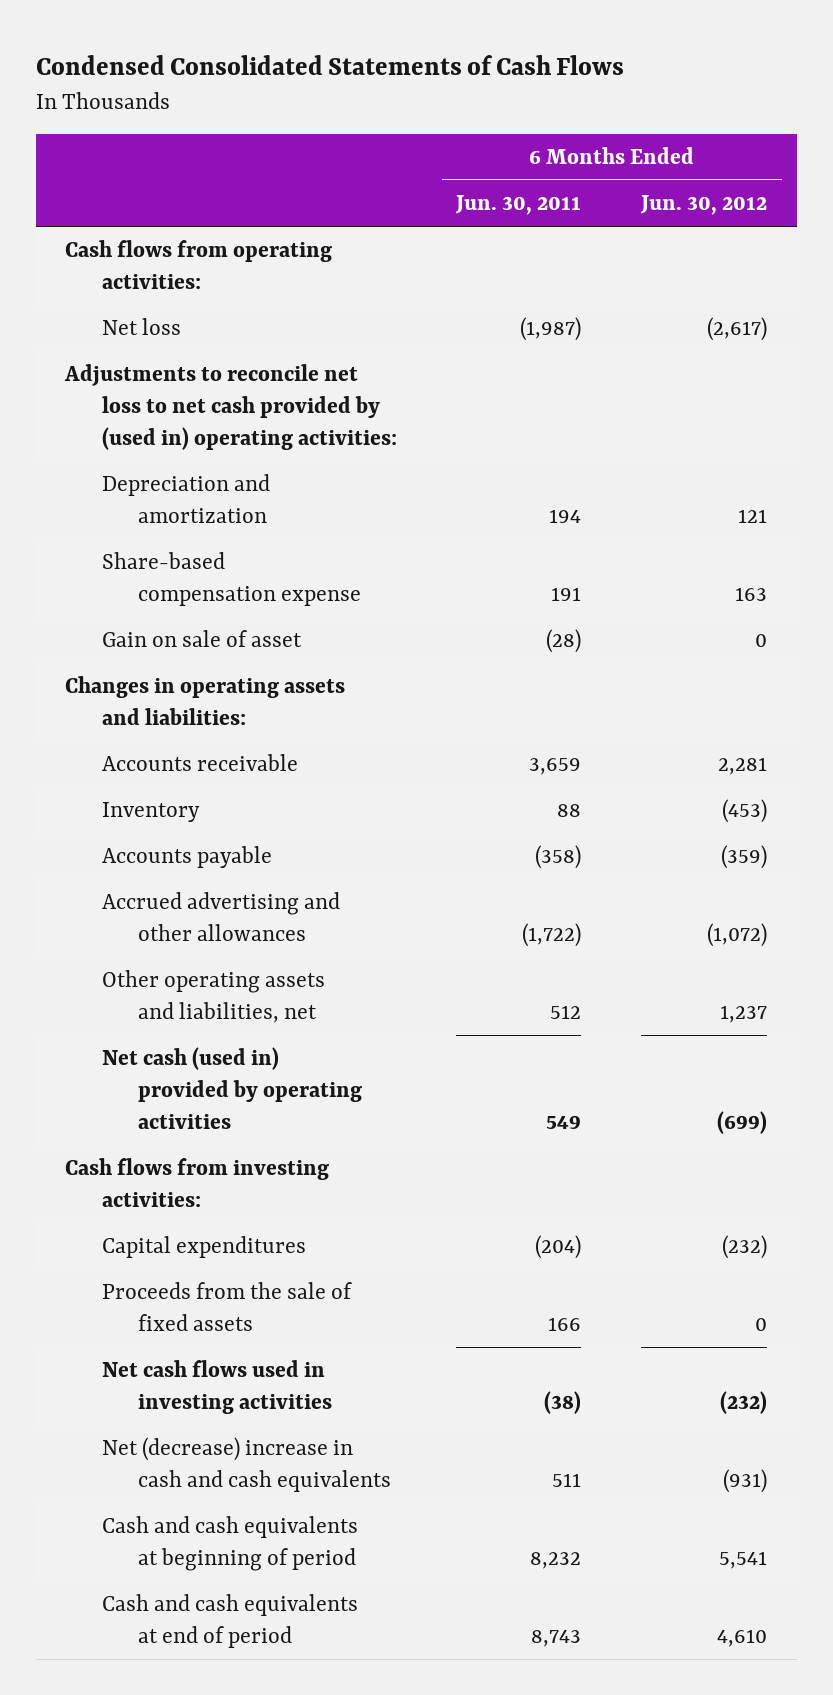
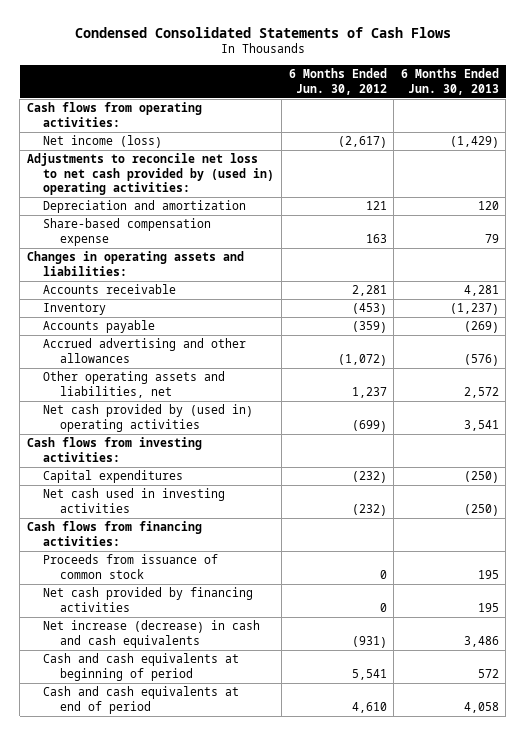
[455,195,582,216] Jun. 30, 2011 -> none
none -> [400,68,499,95] 6 Months Ended Jun. 30, 2013
[101,318,181,336] Net loss -> [43,135,163,149] Net income (loss)
[101,630,302,648] Gain on sale of asset -> none
[101,1047,363,1130] Net cash (used in) provided by operating activities -> [43,404,254,432] Net cash provided by (used in) operating activities
[101,1282,352,1332] Proceeds from the sale of fixed assets -> none
[101,1360,333,1415] Net cash flows used in investing activities -> [43,488,226,513] Net cash used in investing activities
none -> [26,521,202,546] Cash flows from financing activities:
none -> [43,554,219,579] Proceeds from issuance of common stock
none -> [43,587,254,612] Net cash provided by financing activities
[101,1437,392,1493] Net (decrease) increase in cash and cash equivalents -> [43,620,261,648] Net increase (decrease) in cash and cash equivalents

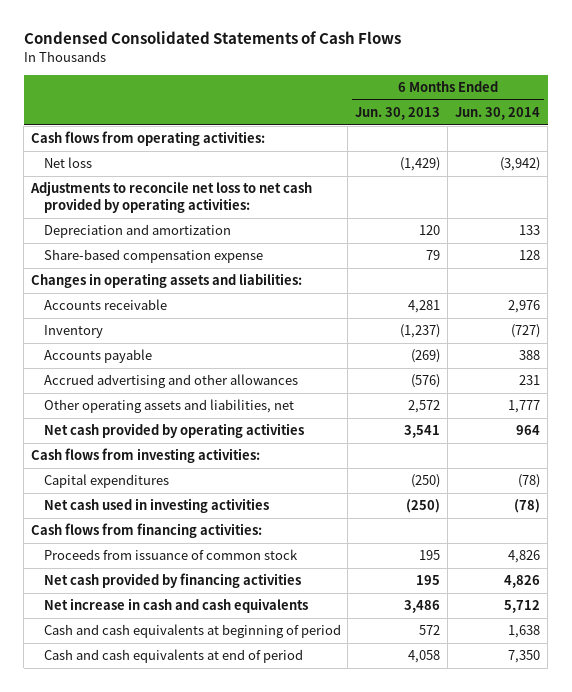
[288,68,387,95] 6 Months Ended Jun. 30, 2012 -> none
none -> [455,106,541,120] Jun. 30, 2014
[43,135,163,149] Net income (loss) -> [43,157,92,169] Net loss
[26,153,275,196] Adjustments to reconcile net loss to net cash provided by (used in) operating activities: -> [30,181,313,214] Adjustments to reconcile net loss to net cash provided by operating activities:
[43,404,254,432] Net cash provided by (used in) operating activities -> [43,423,304,439] Net cash provided by operating activities
[43,620,261,648] Net increase (decrease) in cash and cash equivalents -> [43,598,308,614] Net increase in cash and cash equivalents

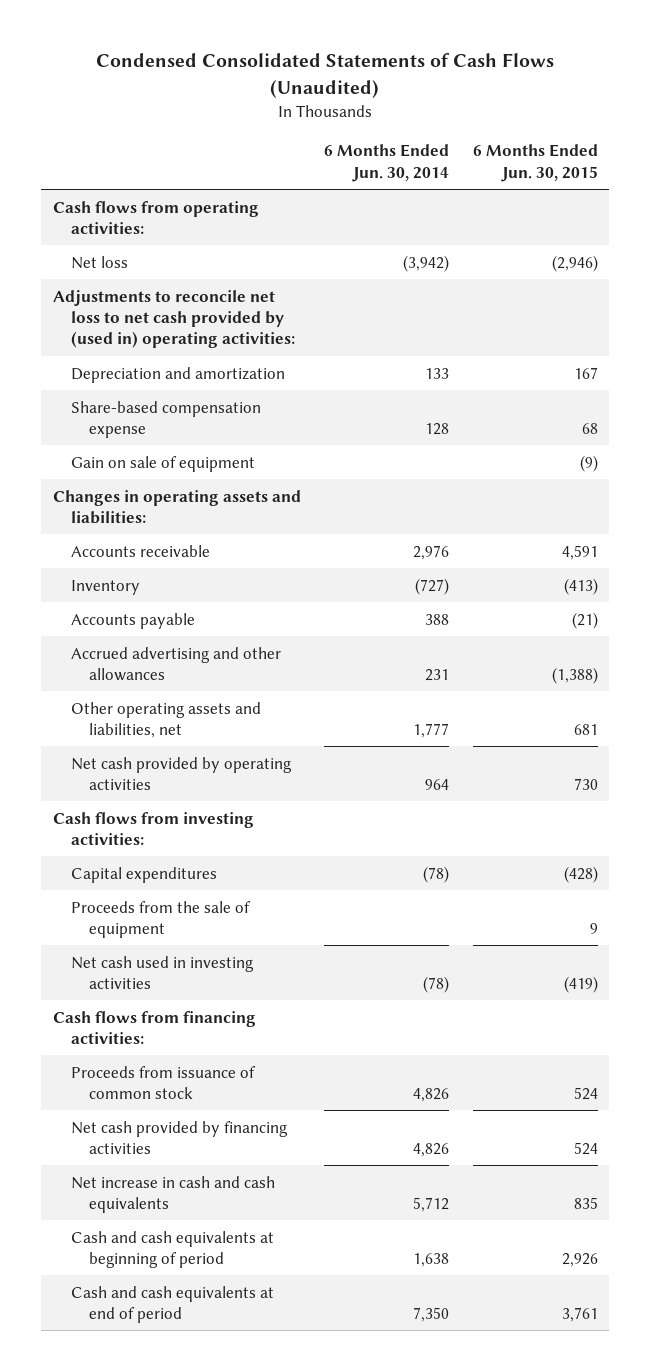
[23,31,401,45] Condensed Consolidated Statements of Cash Flows -> [96,53,555,98] Condensed Consolidated Statements of Cash Flows (Unaudited)
[355,106,441,120] Jun. 30, 2013 -> none
none -> [472,144,598,182] 6 Months Ended Jun. 30, 2015
[30,181,313,214] Adjustments to reconcile net loss to net cash provided by operating activities: -> [52,289,296,349] Adjustments to reconcile net loss to net cash provided by (used in) operating activities:
none -> [71,455,256,472] Gain on sale of equipment
none -> [71,900,252,938] Proceeds from the sale of equipment

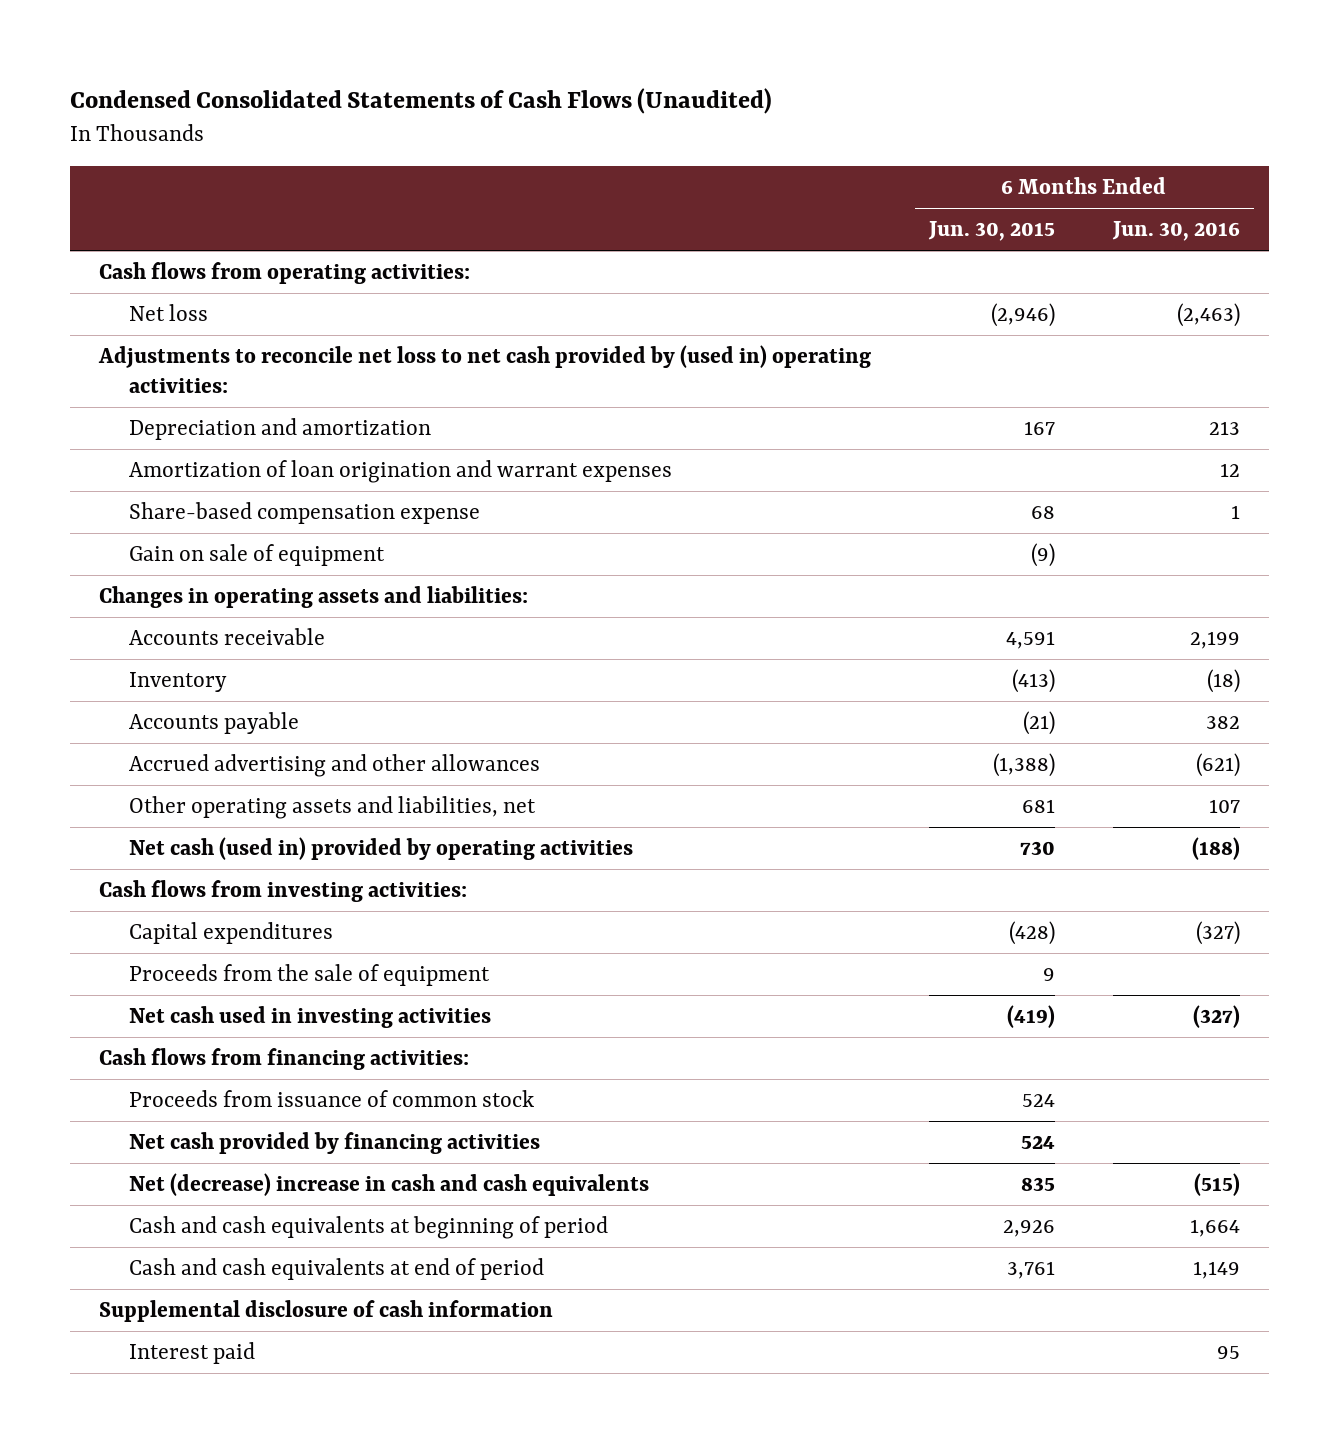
[324,144,450,182] 6 Months Ended Jun. 30, 2014 -> none
none -> [1111,221,1240,242] Jun. 30, 2016
none -> [128,460,672,484] Amortization of loan origination and warrant expenses
[71,756,293,790] Net cash provided by operating activities -> [128,837,633,861] Net cash (used in) provided by operating activities
[71,1175,276,1213] Net increase in cash and cash equivalents -> [128,1173,649,1197] Net (decrease) increase in cash and cash equivalents
none -> [99,1300,554,1323] Supplemental disclosure of cash information
none -> [128,1342,255,1365] Interest paid

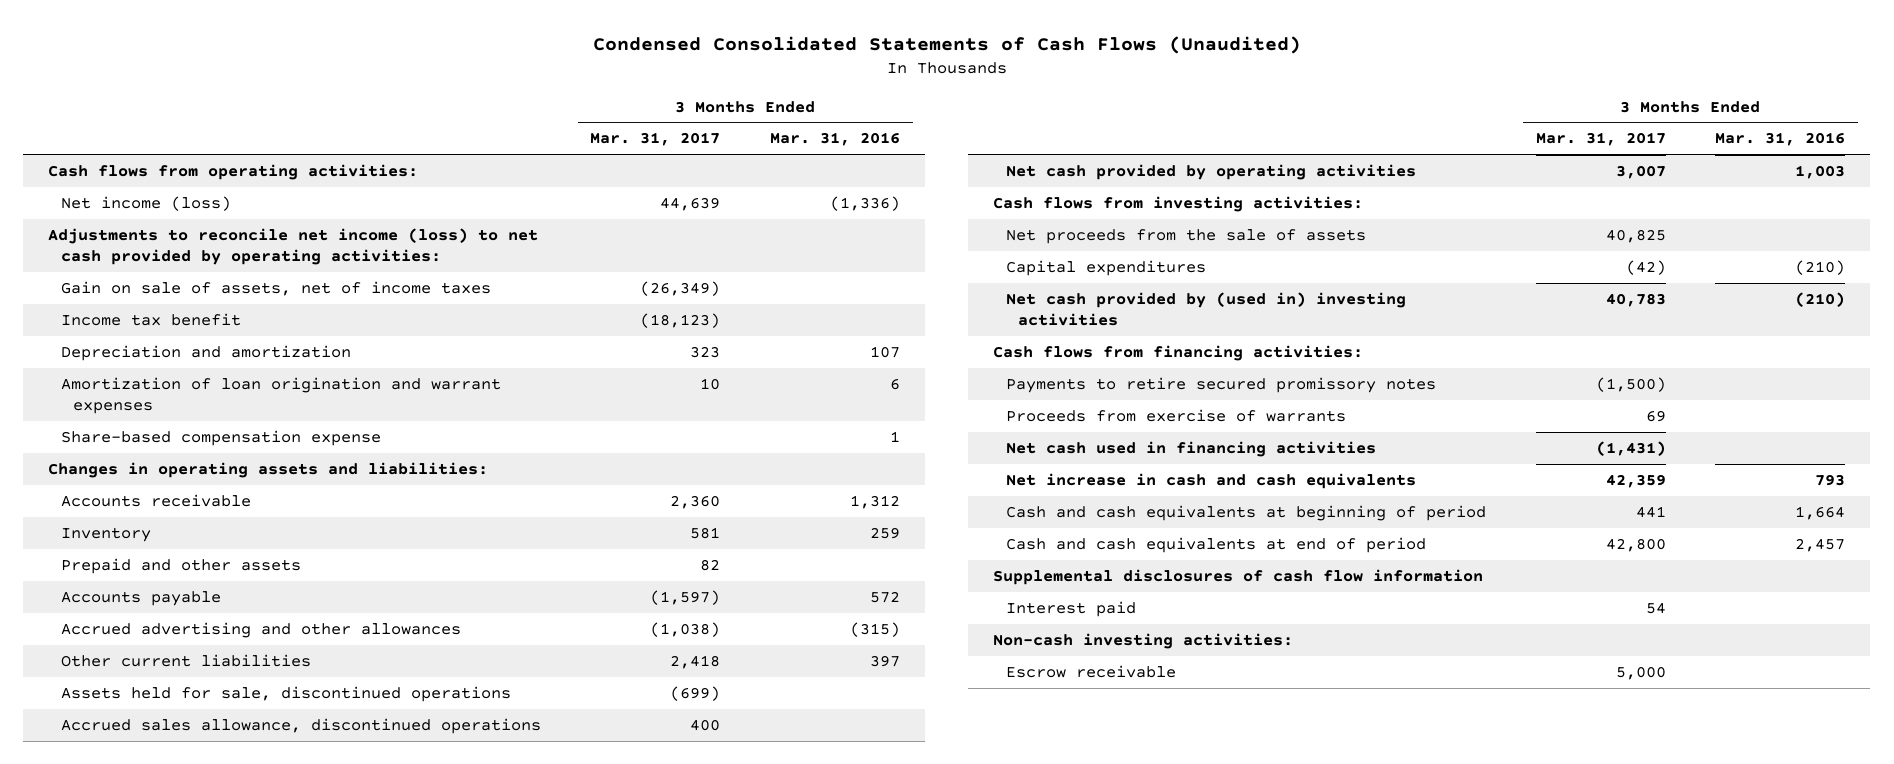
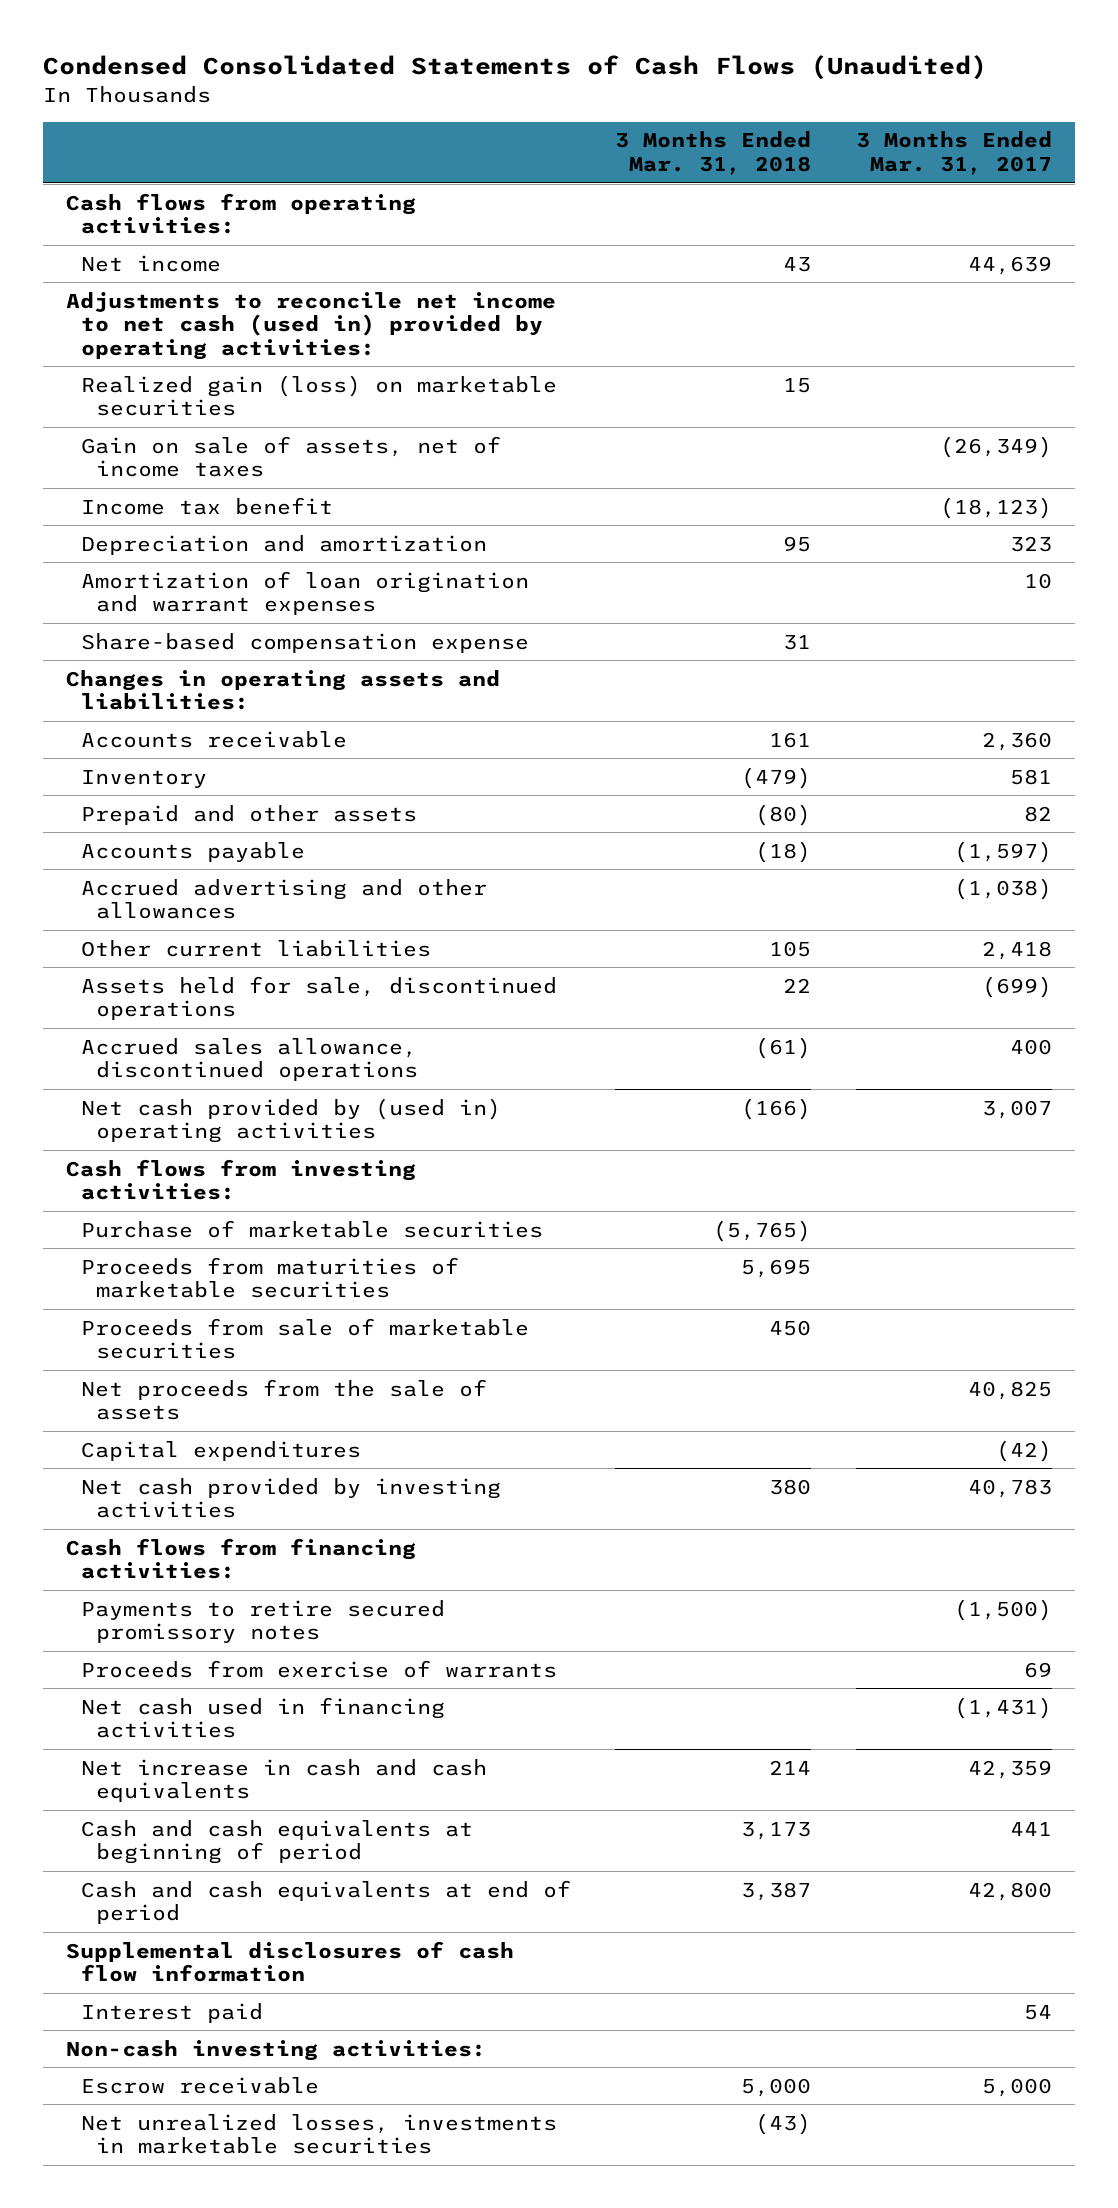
[770,132,901,147] Mar. 31, 2016 -> none
none -> [615,131,812,175] 3 Months Ended Mar. 31, 2018
[60,196,231,212] Net income (loss) -> [80,254,221,272] Net income
[48,228,539,265] Adjustments to reconcile net income (loss) to net cash provided by operating activities: -> [65,291,556,360] Adjustments to reconcile net income to net cash (used in) provided by operating activities:
none -> [80,374,557,417] Realized gain (loss) on marketable securities
[1005,164,1416,181] Net cash provided by operating activities -> [80,1097,501,1144] Net cash provided by (used in) operating activities
none -> [80,1219,543,1238] Purchase of marketable securities
none -> [80,1256,459,1299] Proceeds from maturities of marketable securities
none -> [80,1317,529,1360] Proceeds from sale of marketable securities
[1005,292,1406,326] Net cash provided by (used in) investing activities -> [80,1477,501,1519] Net cash provided by investing activities
none -> [80,2113,557,2155] Net unrealized losses, investments in marketable securities

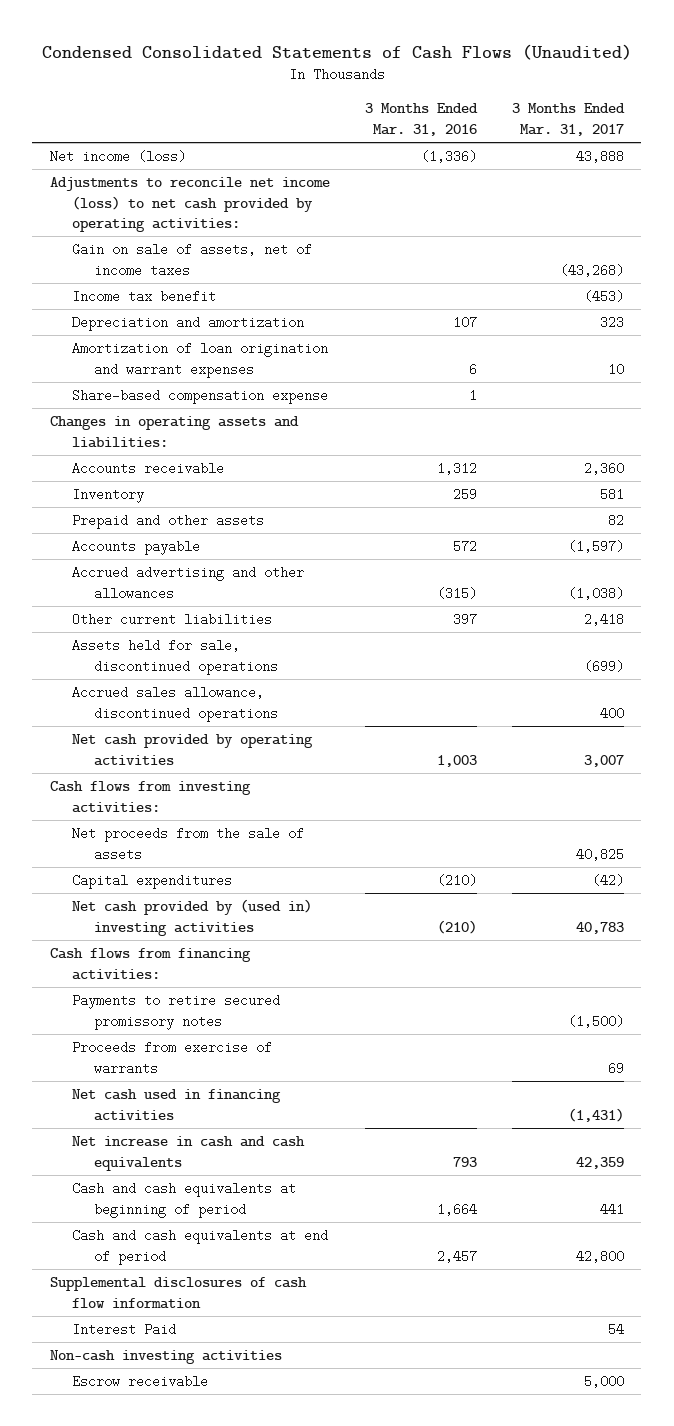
[615,131,812,175] 3 Months Ended Mar. 31, 2018 -> none
none -> [364,103,478,137] 3 Months Ended Mar. 31, 2016
[65,192,416,235] Cash flows from operating activities: -> none
[80,374,557,417] Realized gain (loss) on marketable securities -> none
[80,254,221,272] Net income -> [49,149,186,163] Net income (loss)
[968,255,1053,275] 44,639 -> [575,149,624,163] 43,888
[65,291,556,360] Adjustments to reconcile net income to net cash (used in) provided by operating activities: -> [49,176,330,233] Adjustments to reconcile net income (loss) to net cash provided by operating activities:
[940,435,1053,458] (26,349) -> [559,263,624,277] (43,268)
[940,496,1053,519] (18,123) -> [583,289,624,303] (453)
[80,1097,501,1144] Net cash provided by (used in) operating activities -> [72,733,314,766] Net cash provided by operating activities
[80,1219,543,1238] Purchase of marketable securities -> none
[80,1256,459,1299] Proceeds from maturities of marketable securities -> none
[80,1317,529,1360] Proceeds from sale of marketable securities -> none
[80,1477,501,1519] Net cash provided by investing activities -> [72,898,313,936] Net cash provided by (used in) investing activities
[80,2002,263,2023] Interest paid -> [72,1322,177,1336] Interest Paid
[65,2039,486,2061] Non-cash investing activities: -> [49,1349,282,1364] Non-cash investing activities
[80,2113,557,2155] Net unrealized losses, investments in marketable securities -> none

